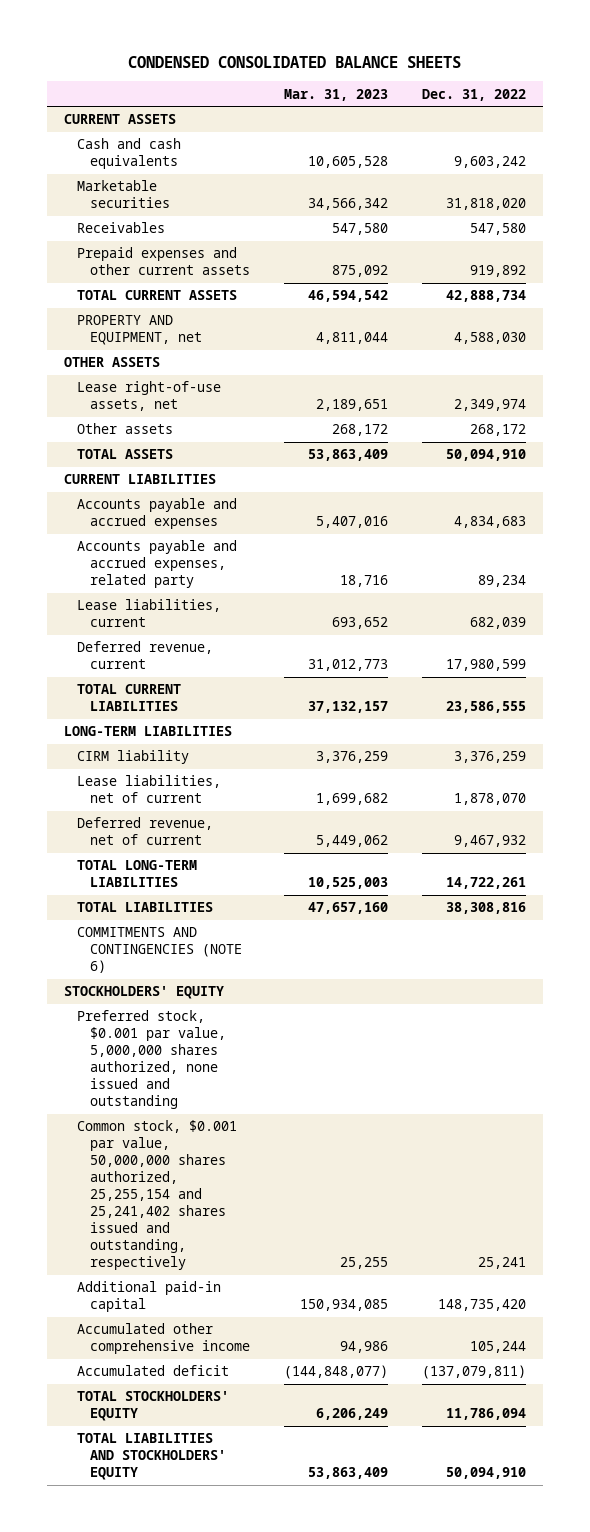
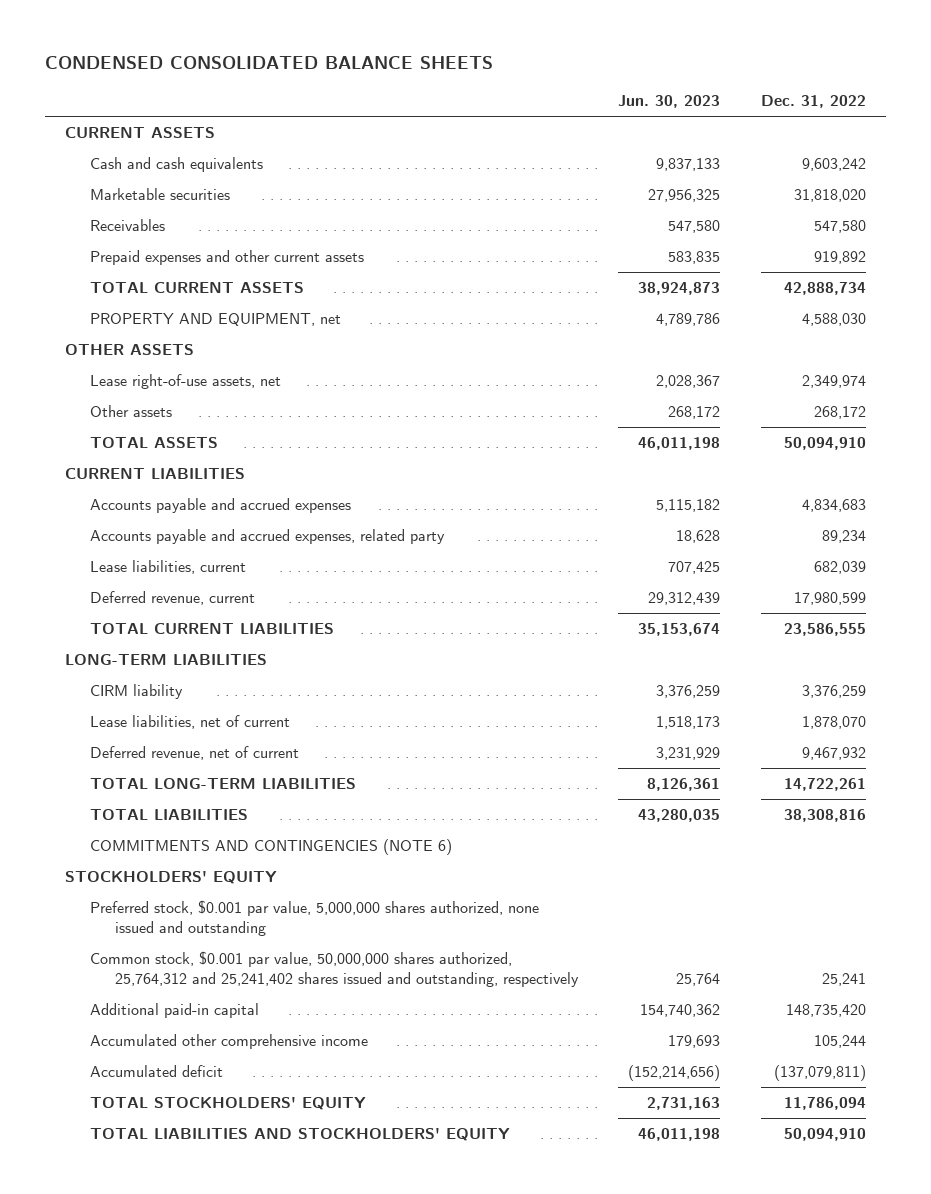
[283,88,388,101] Mar. 31, 2023 -> none
none -> [618,94,721,108] Jun. 30, 2023
[76,1120,237,1271] Common stock, $0.001 par value, 50,000,000 shares authorized, 25,255,154 and 25,241,402 shares issued and outstanding, respectively -> [89,951,579,988] Common stock, $0.001 par value, 50,000,000 shares authorized, 25,764,312 and 25,241,402 shares issued and outstanding, respectively

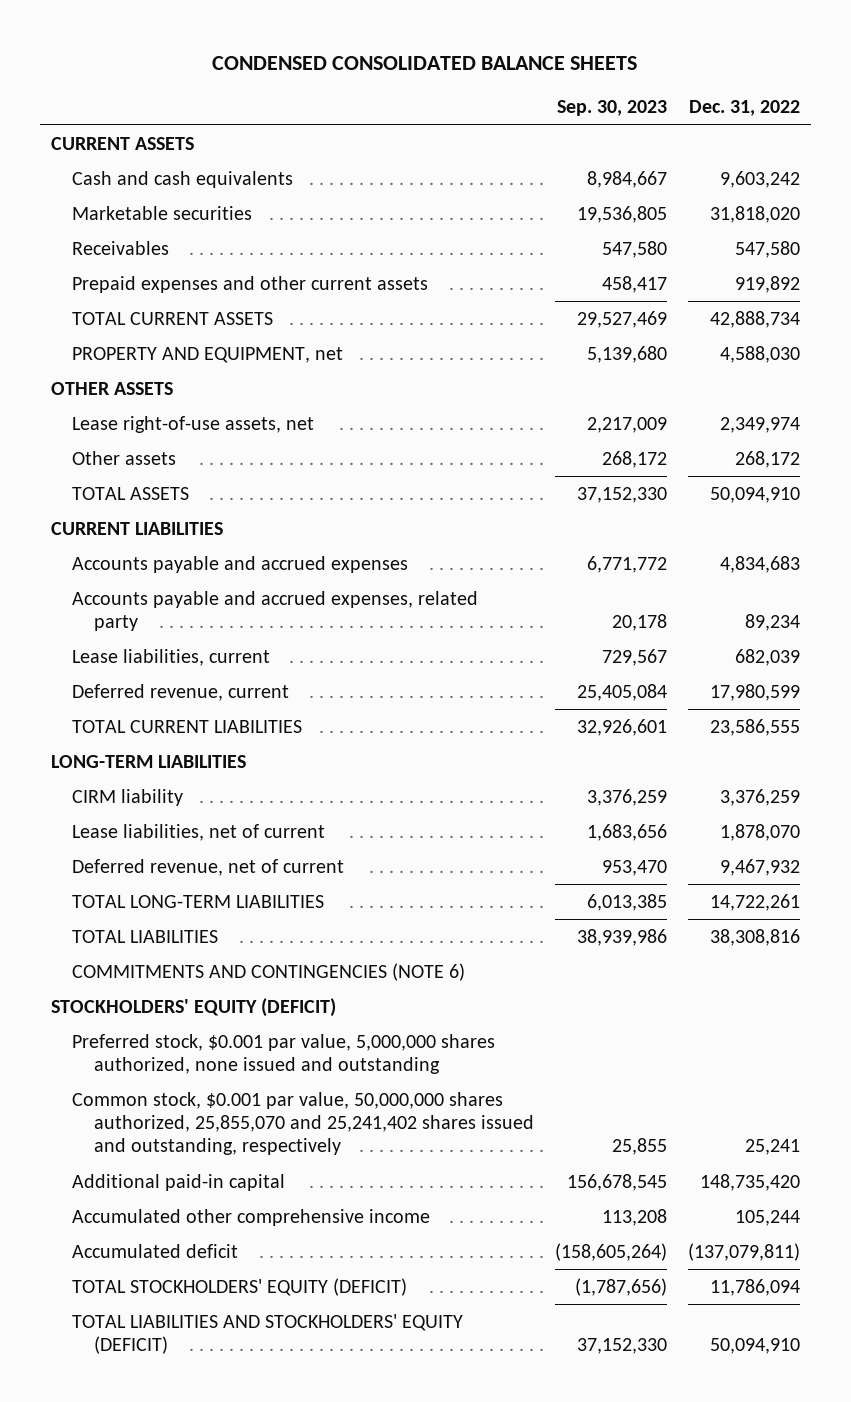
[618,94,721,108] Jun. 30, 2023 -> none
none -> [556,100,667,117] Sep. 30, 2023
[64,871,277,885] STOCKHOLDERS' EQUITY -> [50,997,336,1017] STOCKHOLDERS' EQUITY (DEFICIT)
[89,951,579,988] Common stock, $0.001 par value, 50,000,000 shares authorized, 25,764,312 and 25,241,402 shares issued and outstanding, respectively -> [72,1091,534,1156] Common stock, $0.001 par value, 50,000,000 shares authorized, 25,855,070 and 25,241,402 shares issued and outstanding, respectively
[89,1097,366,1111] TOTAL STOCKHOLDERS' EQUITY -> [72,1277,408,1296] TOTAL STOCKHOLDERS' EQUITY (DEFICIT)
[89,1128,510,1142] TOTAL LIABILITIES AND STOCKHOLDERS' EQUITY -> [72,1313,464,1355] TOTAL LIABILITIES AND STOCKHOLDERS' EQUITY (DEFICIT)

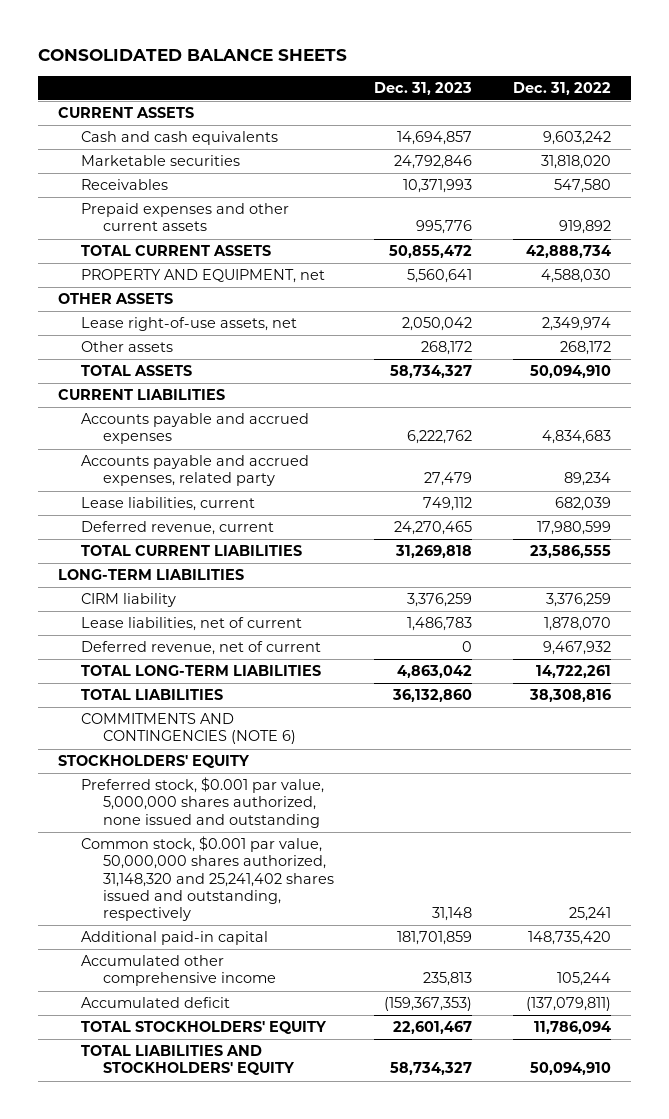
[212,56,638,71] CONDENSED CONSOLIDATED BALANCE SHEETS -> [38,48,348,61] CONSOLIDATED BALANCE SHEETS
[556,100,667,117] Sep. 30, 2023 -> none
none -> [374,81,473,95] Dec. 31, 2023
[50,997,336,1017] STOCKHOLDERS' EQUITY (DEFICIT) -> [58,755,251,769] STOCKHOLDERS' EQUITY
[72,1091,534,1156] Common stock, $0.001 par value, 50,000,000 shares authorized, 25,855,070 and 25,241,402 shares issued and outstanding, respectively -> [80,836,335,921] Common stock, $0.001 par value, 50,000,000 shares authorized, 31,148,320 and 25,241,402 shares issued and outstanding, respectively
[72,1277,408,1296] TOTAL STOCKHOLDERS' EQUITY (DEFICIT) -> [80,1021,327,1035] TOTAL STOCKHOLDERS' EQUITY
[72,1313,464,1355] TOTAL LIABILITIES AND STOCKHOLDERS' EQUITY (DEFICIT) -> [80,1045,296,1076] TOTAL LIABILITIES AND STOCKHOLDERS' EQUITY

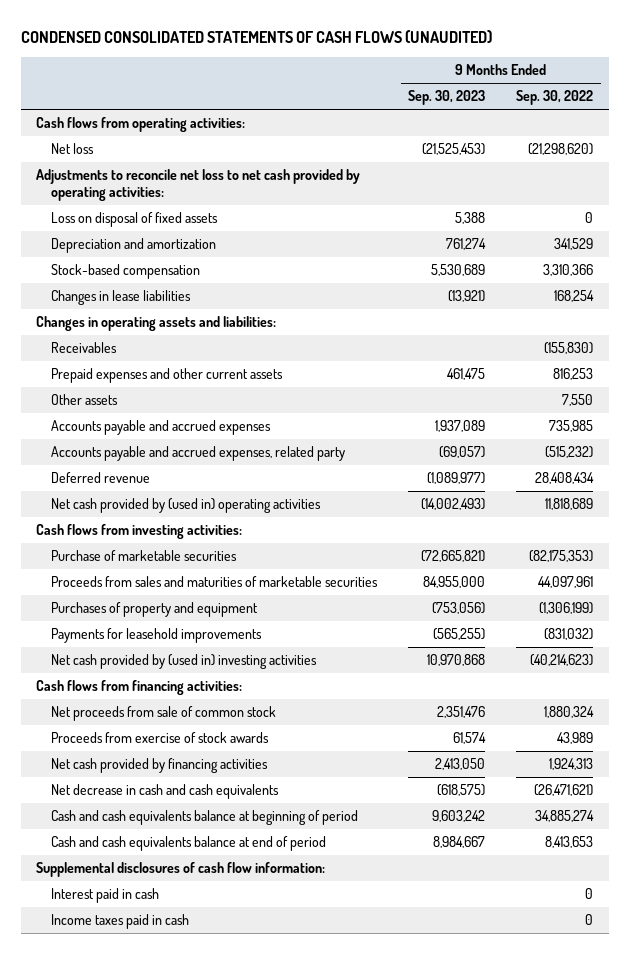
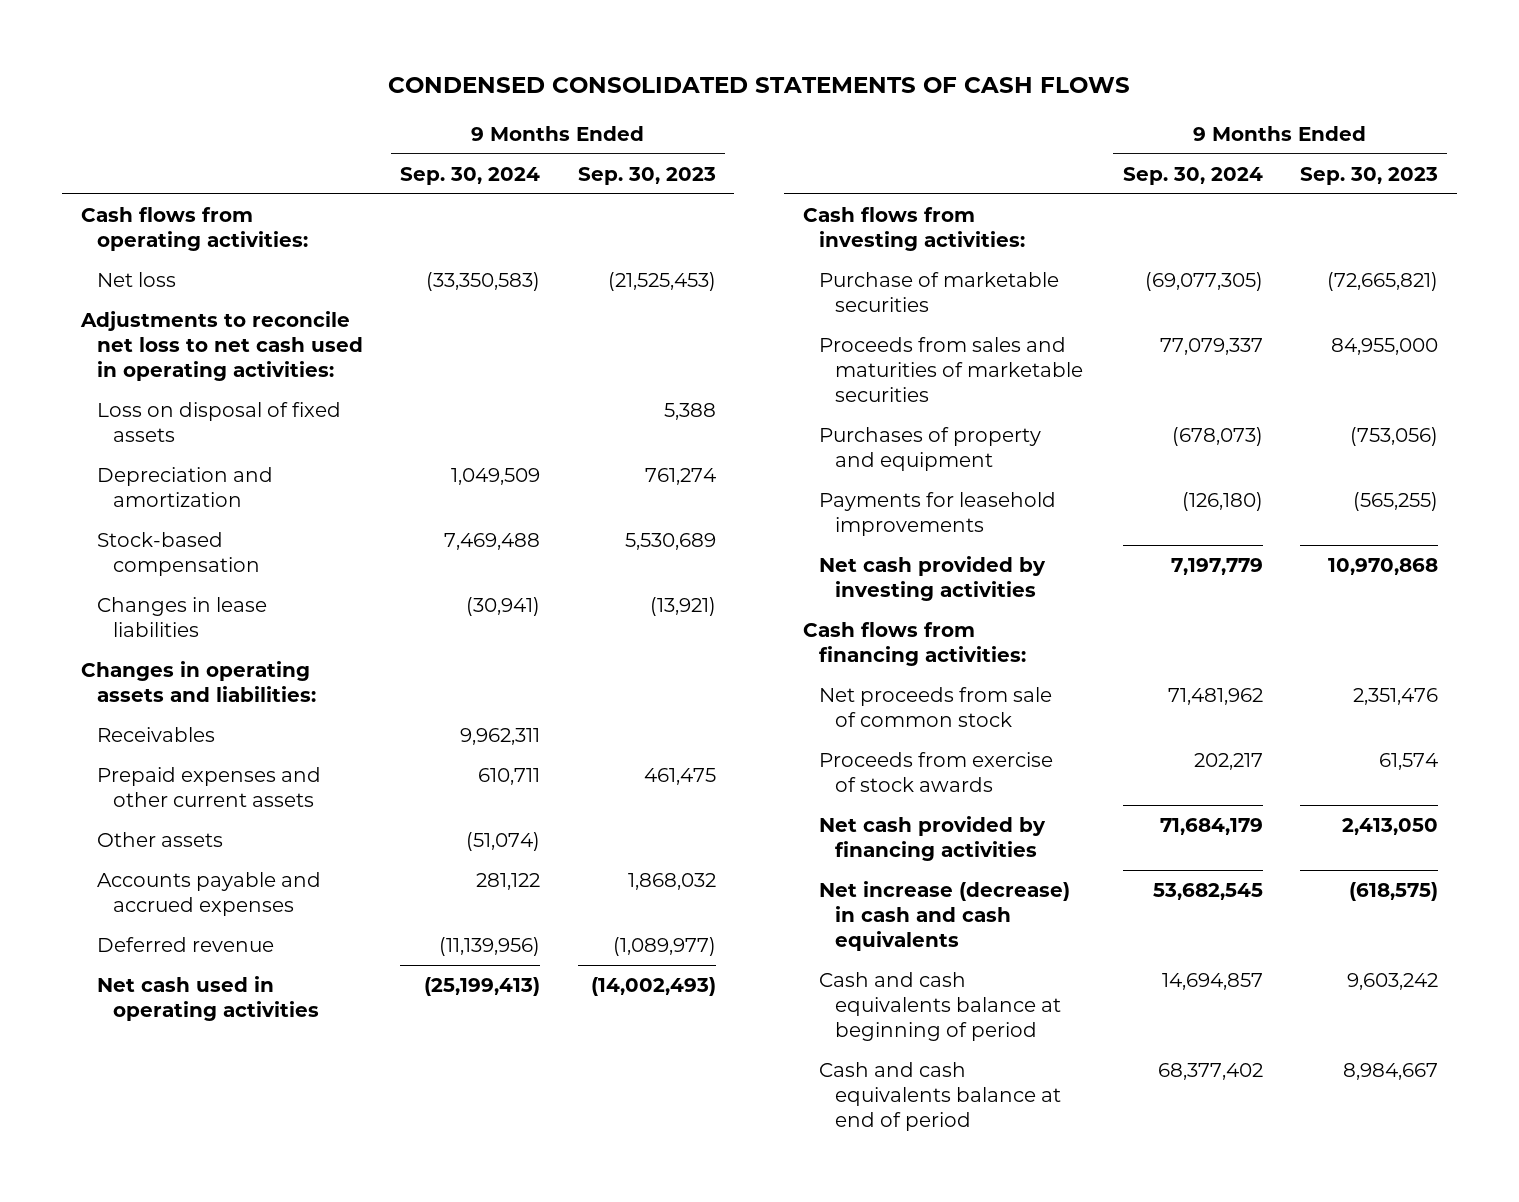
[20,29,492,43] CONDENSED CONSOLIDATED STATEMENTS OF CASH FLOWS (UNAUDITED) -> [388,77,1131,94] CONDENSED CONSOLIDATED STATEMENTS OF CASH FLOWS
[516,90,594,106] Sep. 30, 2022 -> none
none -> [400,166,541,185] Sep. 30, 2024
[36,169,361,201] Adjustments to reconcile net loss to net cash provided by operating activities: -> [79,311,363,382] Adjustments to reconcile net loss to net cash used in operating activities:
[51,446,346,462] Accounts payable and accrued expenses, related party -> none
[435,420,486,433] 1,937,089 -> [627,873,716,891] 1,868,032
[51,498,322,514] Net cash provided by (used in) operating activities -> [96,976,319,1022] Net cash used in operating activities
[51,654,318,670] Net cash provided by (used in) investing activities -> [819,556,1047,602] Net cash provided by investing activities
[51,784,280,800] Net decrease in cash and cash equivalents -> [819,881,1071,952] Net increase (decrease) in cash and cash equivalents
[36,862,326,878] Supplemental disclosures of cash flow information: -> none
[51,888,160,904] Interest paid in cash -> none
[51,914,190,930] Income taxes paid in cash -> none

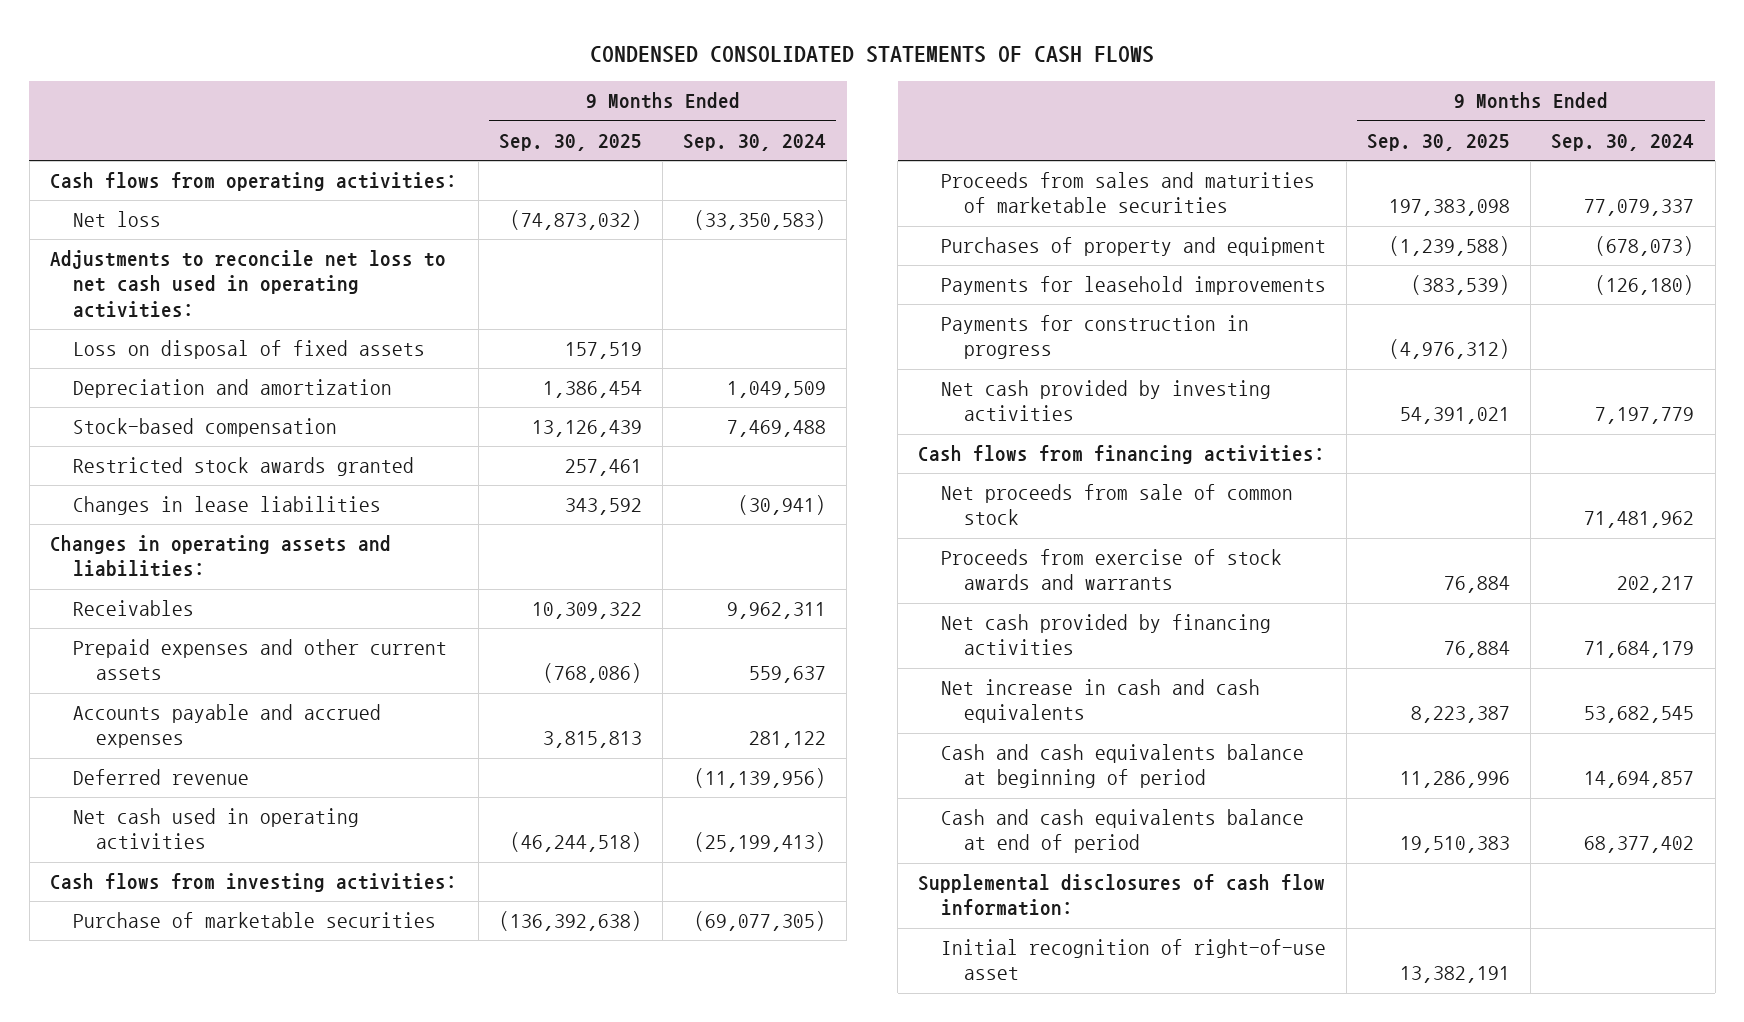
[577,166,716,185] Sep. 30, 2023 -> none
none -> [498,133,642,151] Sep. 30, 2025
none -> [72,457,414,477] Restricted stock awards granted
[96,832,223,848] Other assets -> none
[478,768,541,786] 610,711 -> [749,666,827,684] 559,637
none -> [941,315,1250,360] Payments for construction in progress
[819,752,1054,793] Proceeds from exercise of stock awards -> [941,549,1283,591] Proceeds from exercise of stock awards and warrants
[819,881,1071,952] Net increase (decrease) in cash and cash equivalents -> [941,679,1261,724] Net increase in cash and cash equivalents
none -> [918,874,1326,917] Supplemental disclosures of cash flow information:
none -> [941,939,1327,981] Initial recognition of right-of-use asset

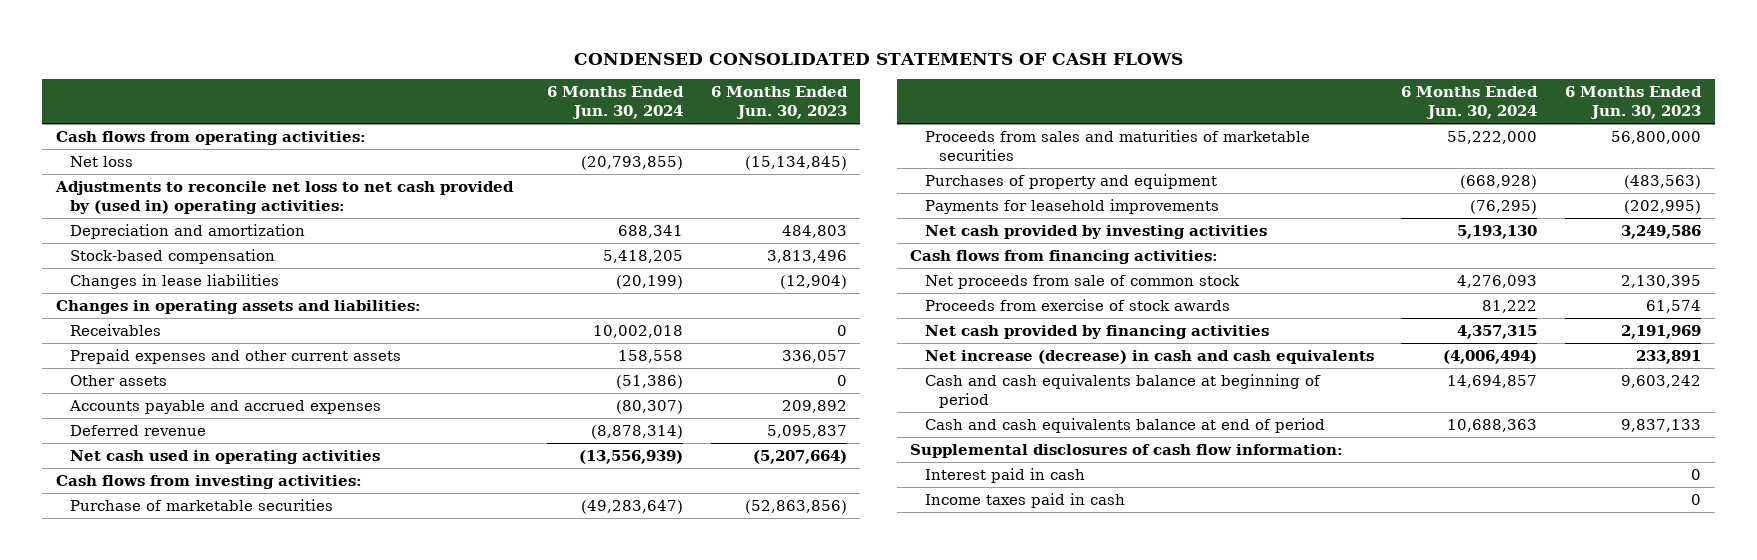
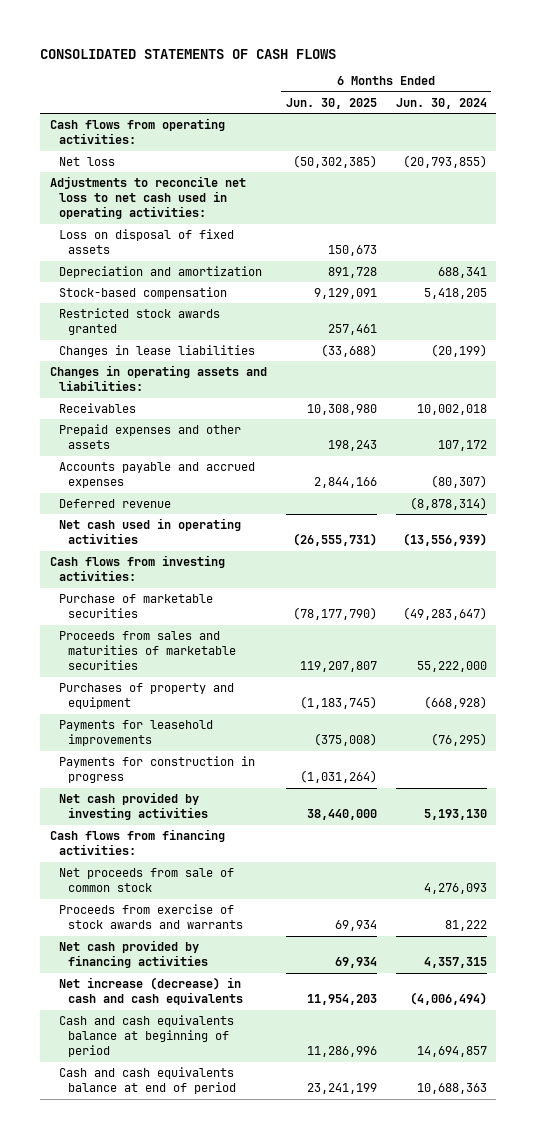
[574,52,1184,65] CONDENSED CONSOLIDATED STATEMENTS OF CASH FLOWS -> [40,48,337,59] CONSOLIDATED STATEMENTS OF CASH FLOWS
[710,86,848,119] 6 Months Ended Jun. 30, 2023 -> none
none -> [285,97,377,109] Jun. 30, 2025
[55,180,515,214] Adjustments to reconcile net loss to net cash provided by (used in) operating activities: -> [49,175,246,220] Adjustments to reconcile net loss to net cash used in operating activities:
none -> [59,228,235,255] Loss on disposal of fixed assets
none -> [59,307,221,336] Restricted stock awards granted
[70,374,168,386] Other assets -> none
[70,348,402,364] Prepaid expenses and other current assets -> [59,423,242,450] Prepaid expenses and other assets
[617,349,683,363] 158,558 -> [437,440,487,452] 107,172
none -> [59,755,256,784] Payments for construction in progress
[924,298,1230,311] Proceeds from exercise of stock awards -> [59,903,244,930] Proceeds from exercise of stock awards and warrants
[910,443,1344,458] Supplemental disclosures of cash flow information: -> none
[924,467,1085,483] Interest paid in cash -> none
[924,492,1125,508] Income taxes paid in cash -> none

